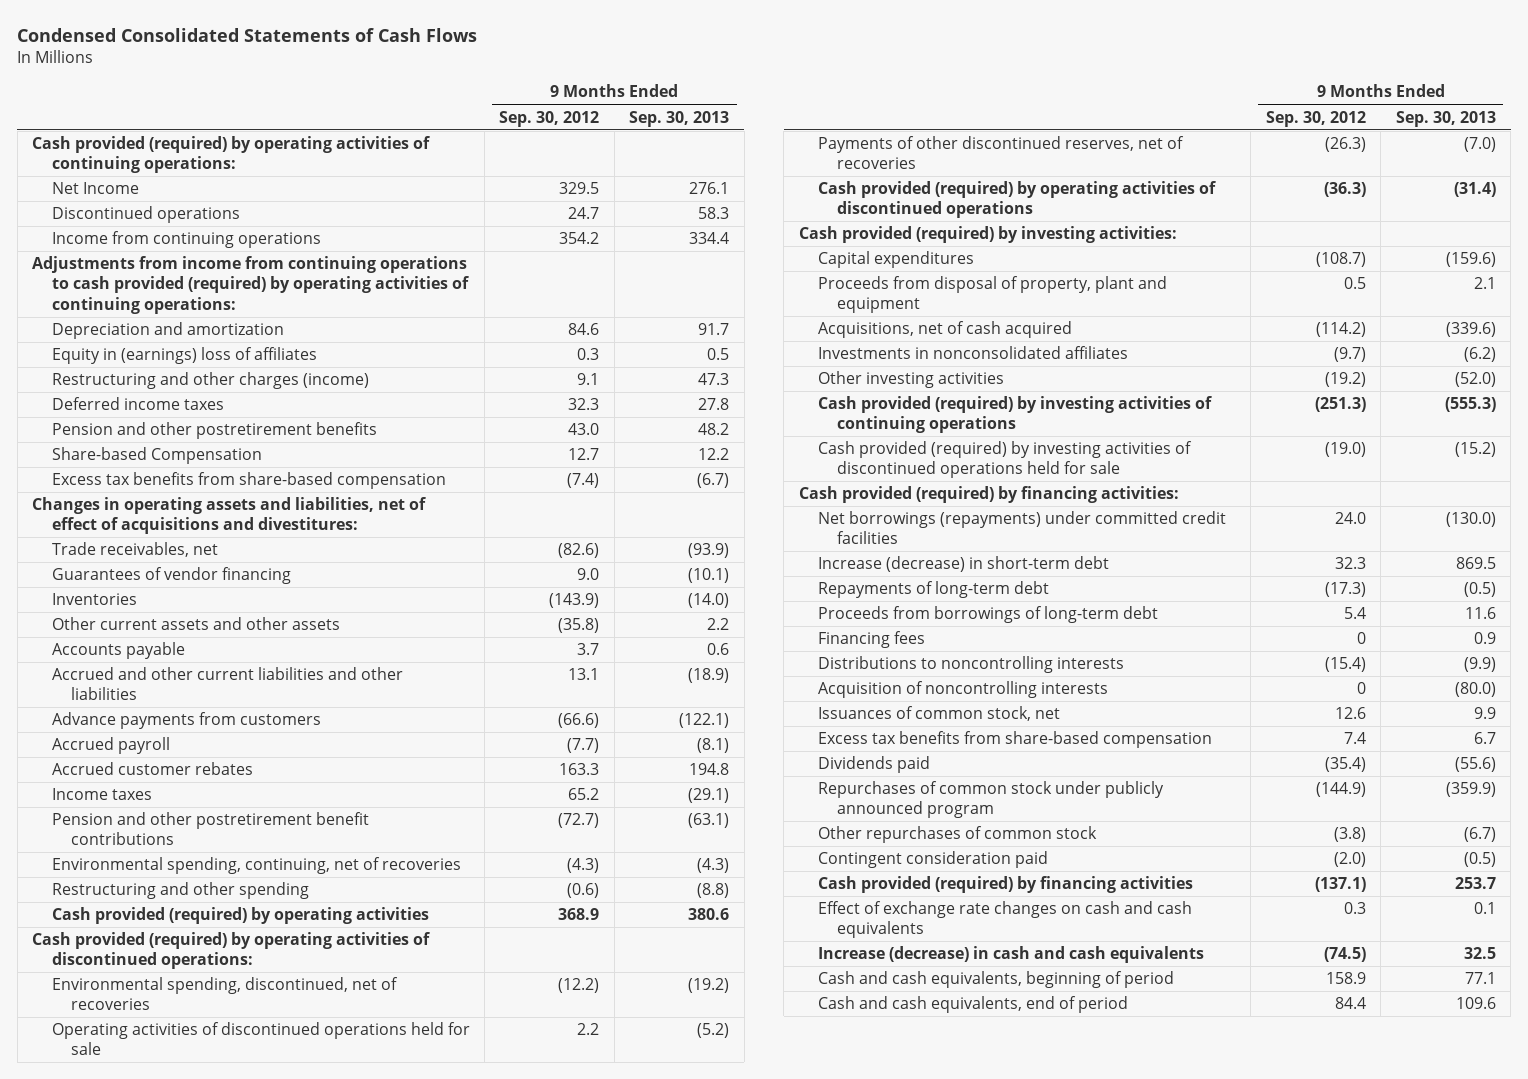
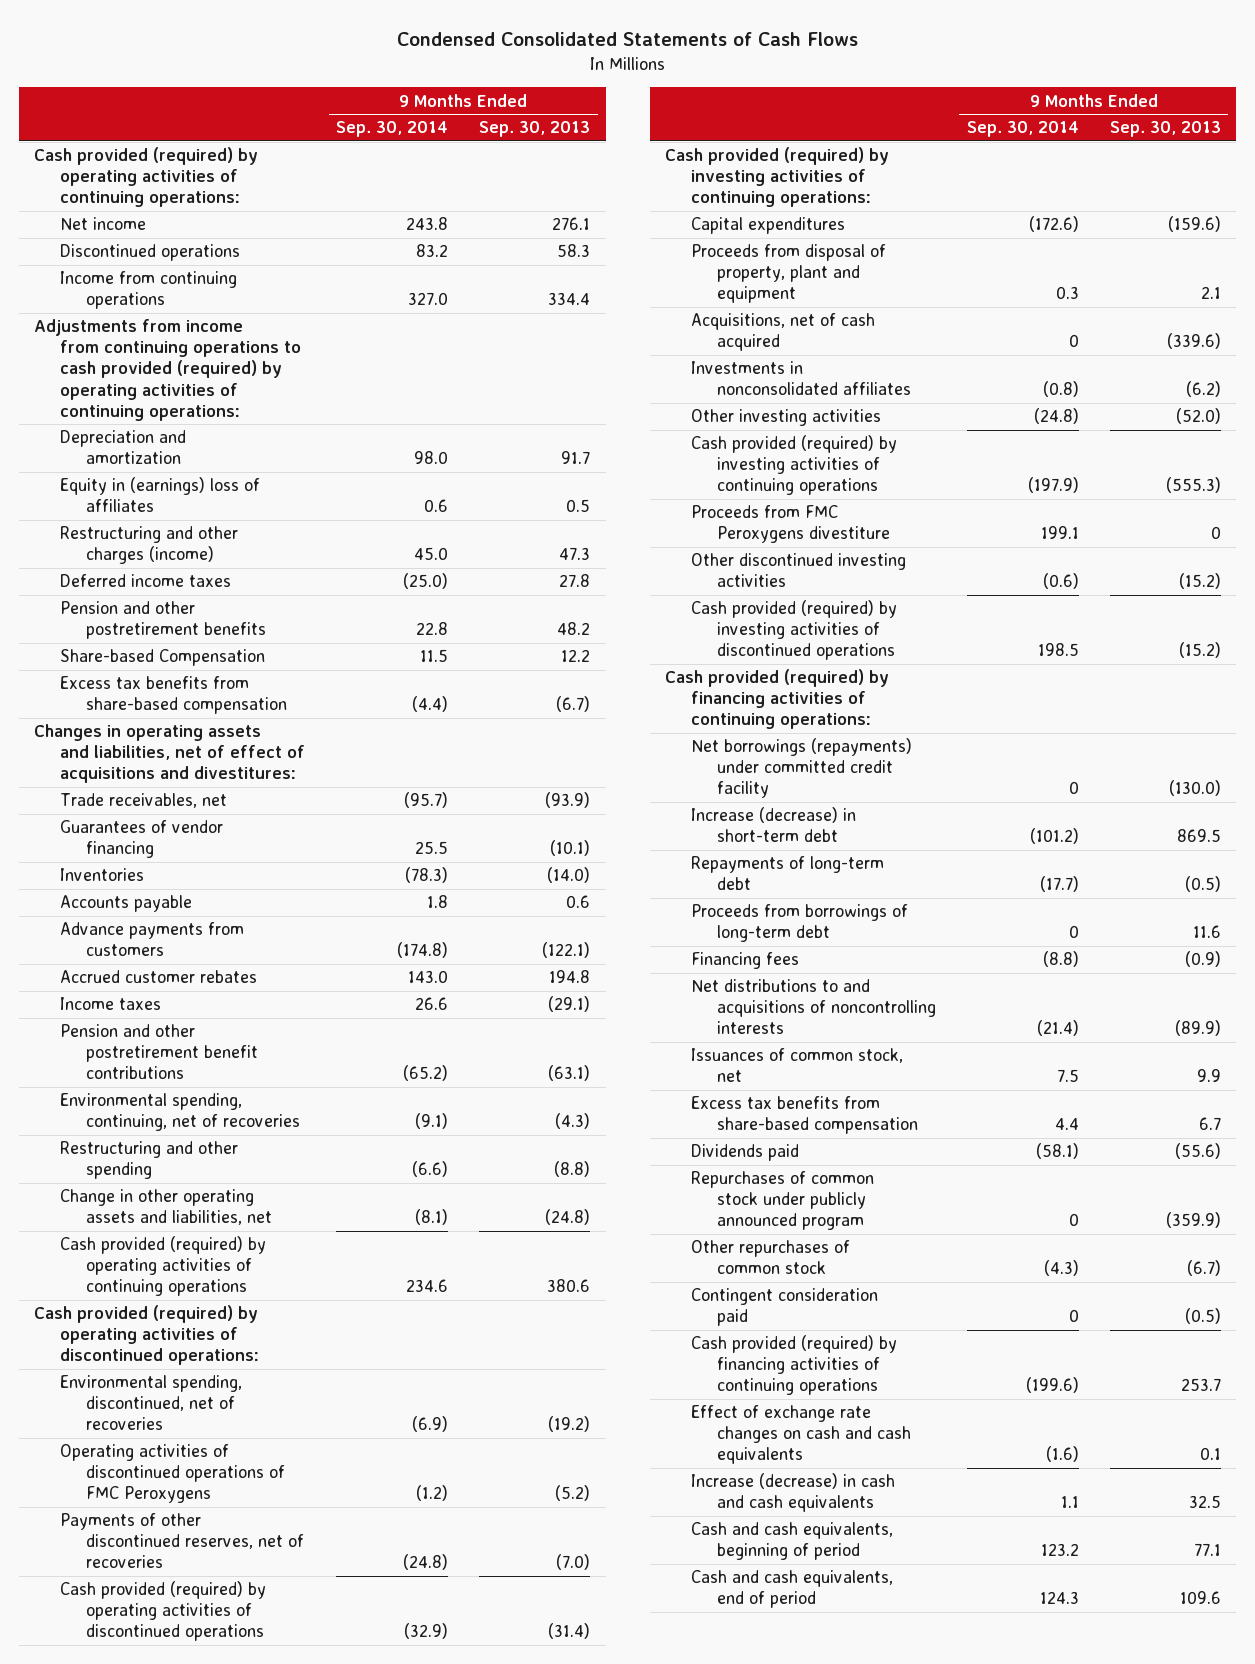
[499,110,600,127] Sep. 30, 2012 -> none
none -> [336,121,449,138] Sep. 30, 2014
[51,182,139,195] Net Income -> [60,217,147,231] Net income
[51,617,340,631] Other current assets and other assets -> none
[51,667,403,701] Accrued and other current liabilities and other liabilities -> none
[51,737,170,755] Accrued payroll -> none
none -> [60,1189,273,1226] Change in other operating assets and liabilities, net
[51,907,429,925] Cash provided (required) by operating activities -> [60,1236,267,1297] Cash provided (required) by operating activities of continuing operations
[51,1022,470,1056] Operating activities of discontinued operations held for sale -> [60,1444,286,1504] Operating activities of discontinued operations of FMC Peroxygens
[798,226,1177,244] Cash provided (required) by investing activities: -> [664,147,889,208] Cash provided (required) by investing activities of continuing operations:
none -> [690,505,890,544] Proceeds from FMC Peroxygens divestiture
none -> [690,553,906,588] Other discontinued investing activities
[817,441,1192,479] Cash provided (required) by investing activities of discontinued operations held for sale -> [690,600,897,661] Cash provided (required) by investing activities of discontinued operations
[798,486,1179,504] Cash provided (required) by financing activities: -> [664,669,889,730] Cash provided (required) by financing activities of continuing operations:
[817,511,1226,545] Net borrowings (repayments) under committed credit facilities -> [690,738,912,799] Net borrowings (repayments) under committed credit facility
[817,681,1108,699] Acquisition of noncontrolling interests -> none
[1473,632,1496,645] 0.9 -> [1184,951,1221,968] (0.9)
[817,656,1124,674] Distributions to noncontrolling interests -> [690,979,936,1035] Net distributions to and acquisitions of noncontrolling interests
[1463,657,1496,673] (9.9) -> [1174,1020,1221,1037] (89.9)
[817,876,1193,894] Cash provided (required) by financing activities -> [690,1335,897,1396] Cash provided (required) by financing activities of continuing operations

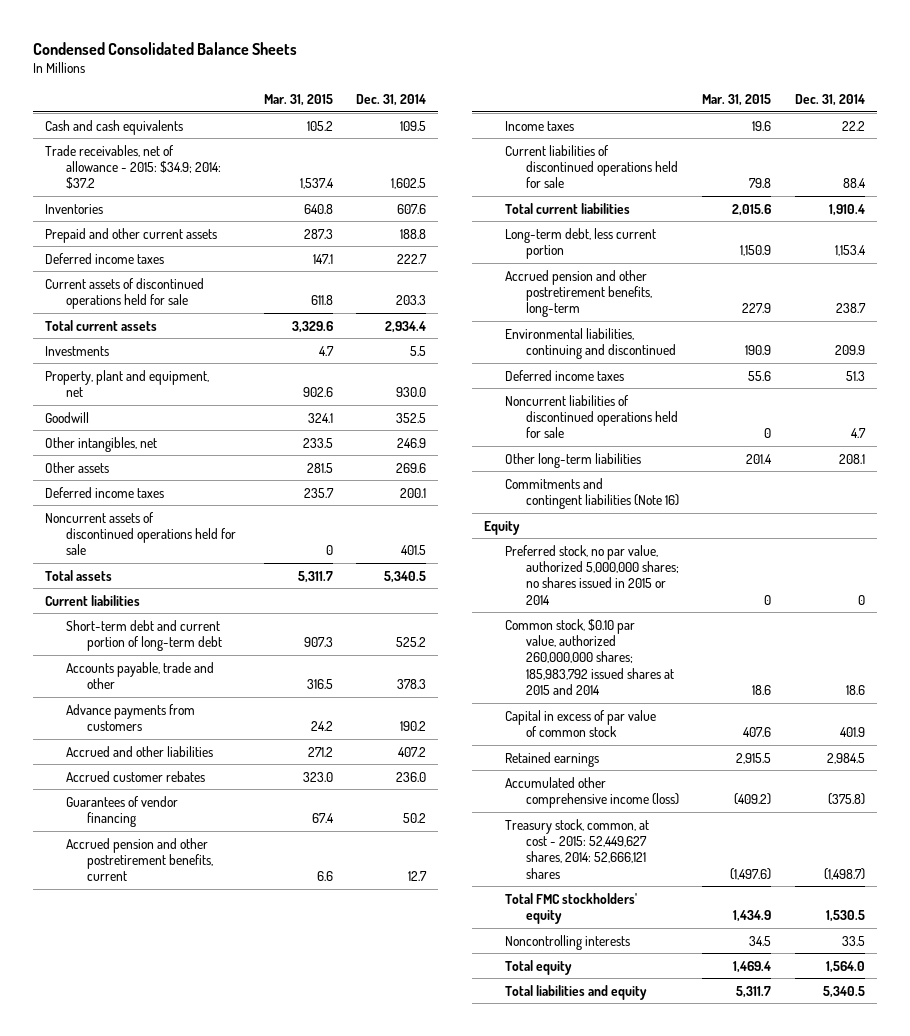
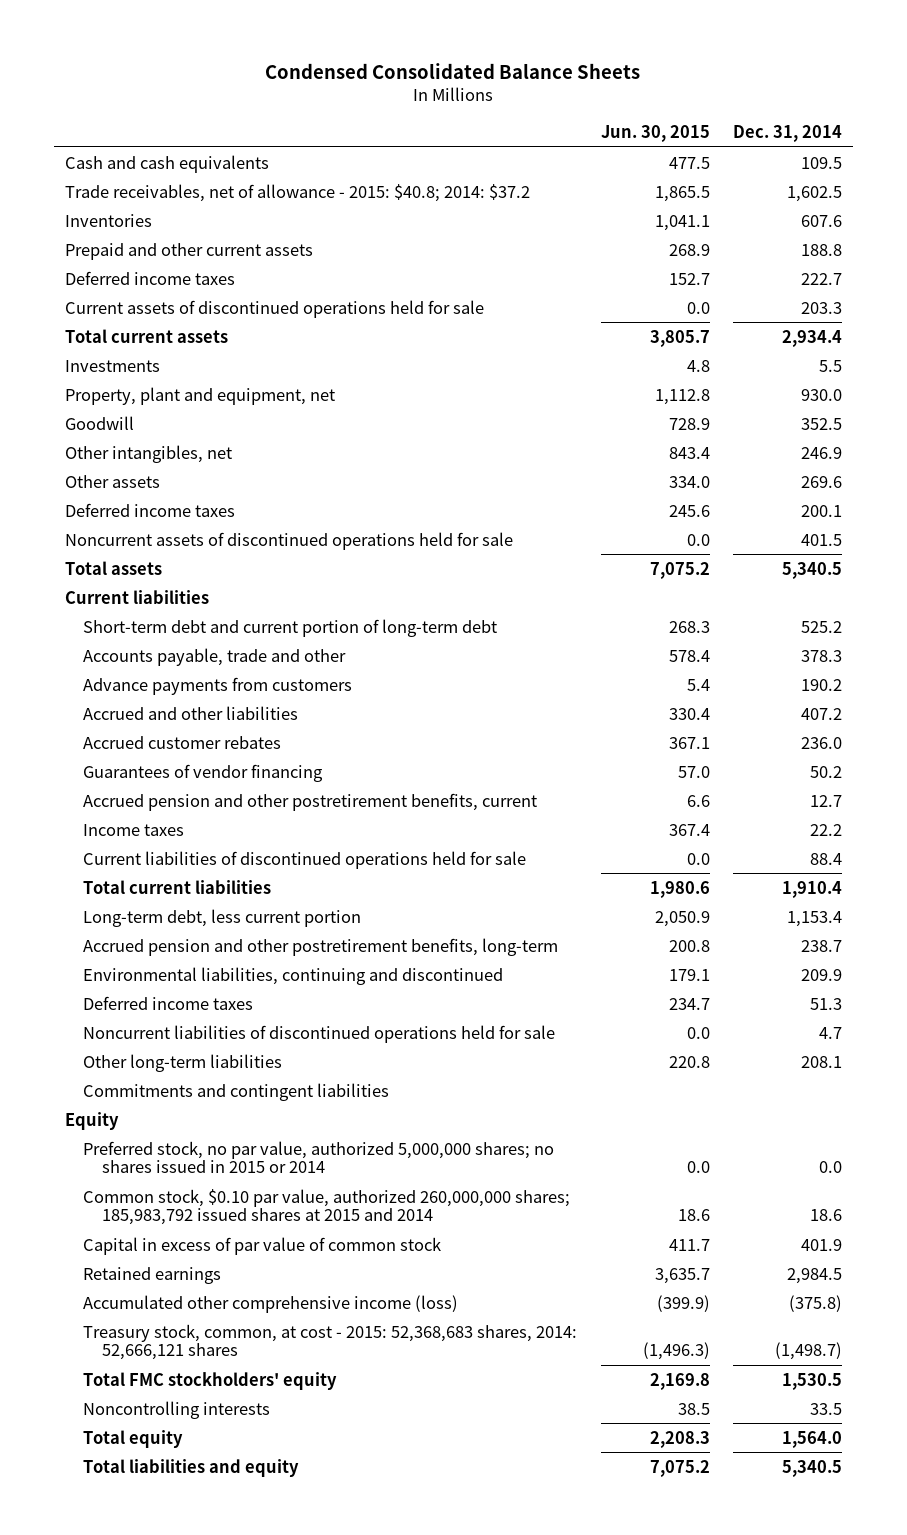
[263,94,333,107] Mar. 31, 2015 -> none
none -> [600,124,710,142] Jun. 30, 2015
[44,144,222,190] Trade receivables, net of allowance - 2015: $34.9; 2014: $37.2 -> [65,183,531,202] Trade receivables, net of allowance - 2015: $40.8; 2014: $37.2
[504,477,680,509] Commitments and contingent liabilities (Note 16) -> [83,1082,390,1101] Commitments and contingent liabilities
[857,594,865,605] 0 -> [818,1161,842,1174] 0.0
[504,818,649,879] Treasury stock, common, at cost - 2015: 52,449,627 shares, 2014: 52,666,121 shares -> [83,1323,578,1361] Treasury stock, common, at cost - 2015: 52,368,683 shares, 2014: 52,666,121 shares

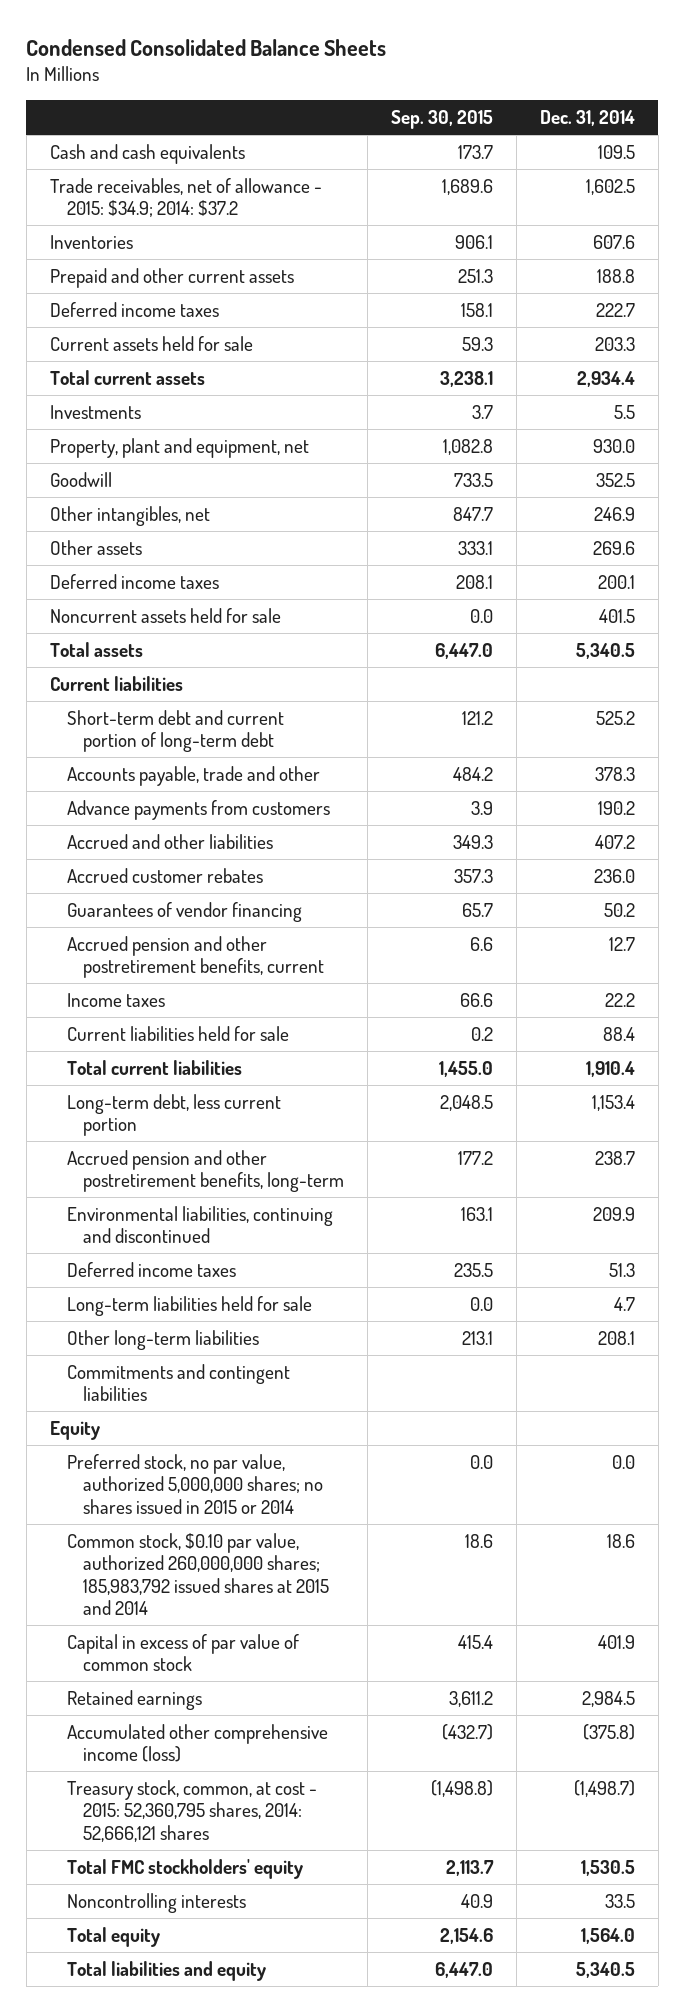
[600,124,710,142] Jun. 30, 2015 -> none
none -> [391,110,494,130] Sep. 30, 2015
[65,183,531,202] Trade receivables, net of allowance - 2015: $40.8; 2014: $37.2 -> [49,177,322,218] Trade receivables, net of allowance - 2015: $34.9; 2014: $37.2
[65,299,485,318] Current assets of discontinued operations held for sale -> [49,335,253,351] Current assets held for sale
[65,531,514,550] Noncurrent assets of discontinued operations held for sale -> [49,607,281,623] Noncurrent assets held for sale
[83,850,527,869] Current liabilities of discontinued operations held for sale -> [66,1025,289,1041] Current liabilities held for sale
[83,1024,556,1043] Noncurrent liabilities of discontinued operations held for sale -> [66,1295,312,1316] Long-term liabilities held for sale
[83,1323,578,1361] Treasury stock, common, at cost - 2015: 52,368,683 shares, 2014: 52,666,121 shares -> [66,1779,317,1842] Treasury stock, common, at cost - 2015: 52,360,795 shares, 2014: 52,666,121 shares

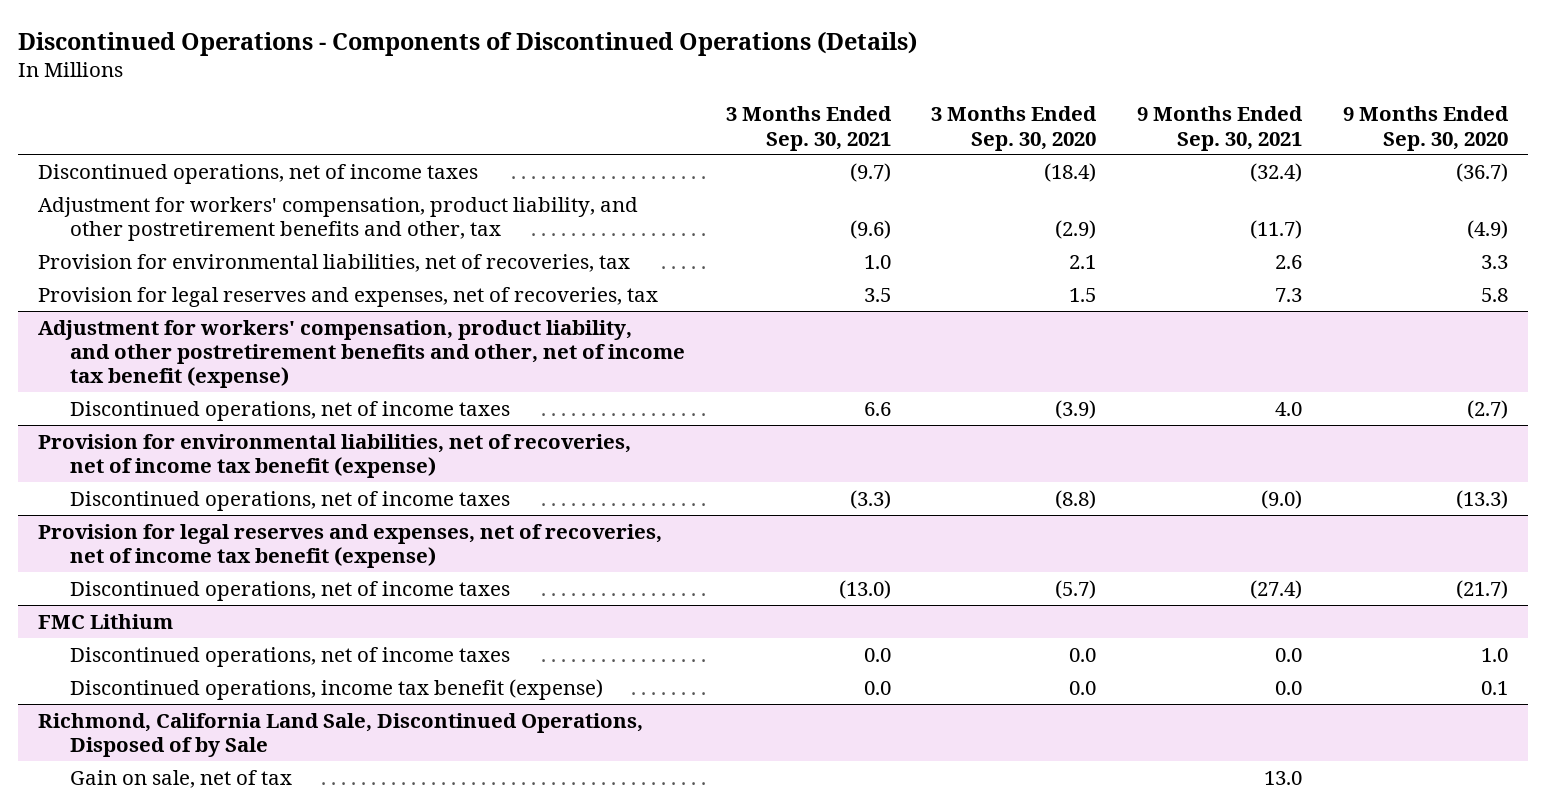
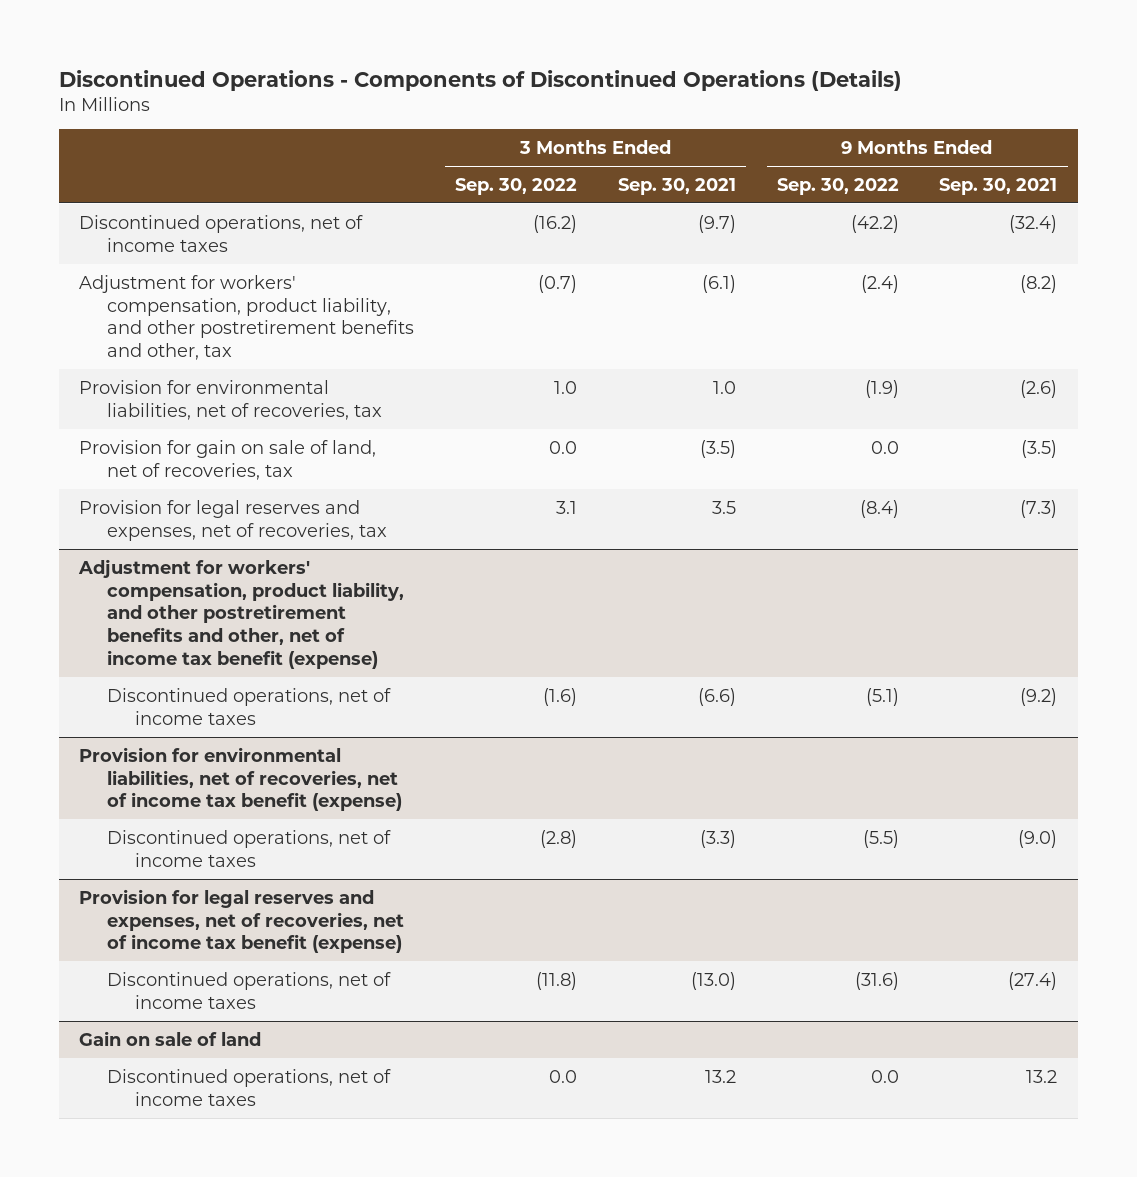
[931,106,1098,151] 3 Months Ended Sep. 30, 2020 -> none
[1342,106,1509,151] 9 Months Ended Sep. 30, 2020 -> none
none -> [455,177,578,195] Sep. 30, 2022
none -> [776,177,899,195] Sep. 30, 2022
[849,219,891,239] (9.6) -> [701,274,736,293] (6.1)
[1250,219,1303,239] (11.7) -> [1020,274,1058,293] (8.2)
[1275,254,1303,269] 2.6 -> [1020,379,1058,398] (2.6)
none -> [79,439,377,480] Provision for gain on sale of land, net of recoveries, tax
[1275,287,1303,302] 7.3 -> [1020,499,1058,518] (7.3)
[863,401,891,416] 6.6 -> [697,687,736,706] (6.6)
[1275,401,1303,416] 4.0 -> [1020,687,1058,706] (9.2)
[37,613,173,629] FMC Lithium -> none
[70,678,604,700] Discontinued operations, income tax benefit (expense) -> none
[37,712,643,757] Richmond, California Land Sale, Discontinued Operations, Disposed of by Sale -> none
[70,769,293,788] Gain on sale, net of tax -> none
none -> [79,1030,262,1046] Gain on sale of land
[863,647,891,662] 0.0 -> [704,1069,736,1083] 13.2
[1275,647,1303,662] 0.0 -> [1026,1069,1058,1083] 13.2

